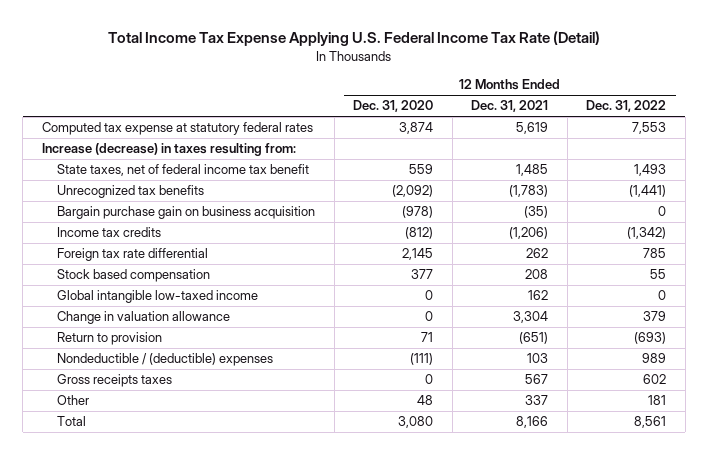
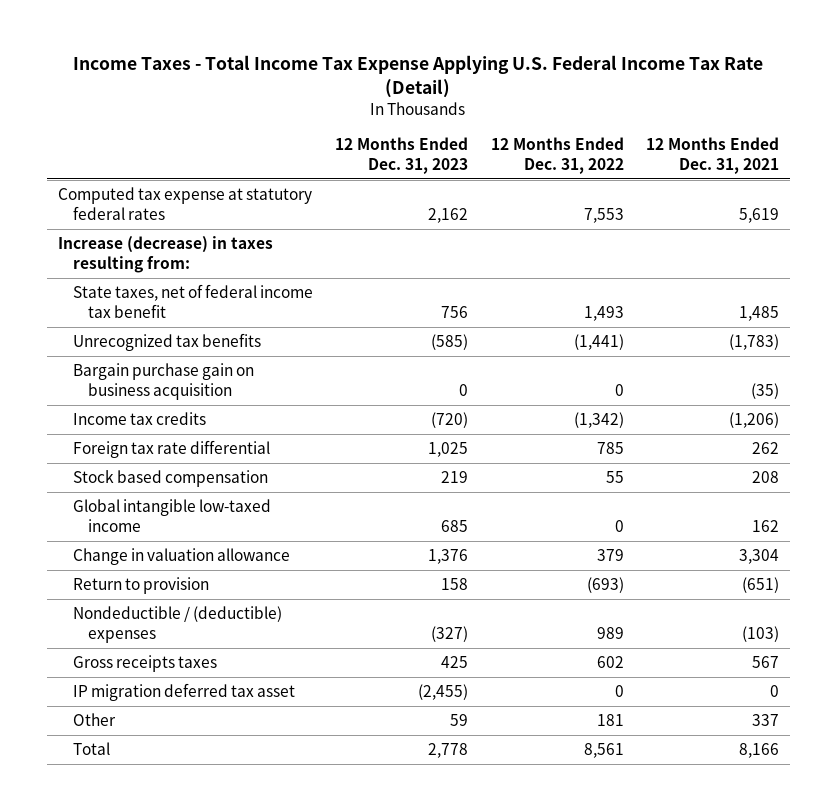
[108,31,601,47] Total Income Tax Expense Applying U.S. Federal Income Tax Rate (Detail) -> [73,55,764,99] Income Taxes - Total Income Tax Expense Applying U.S. Federal Income Tax Rate (Detail)
[353,100,434,113] Dec. 31, 2020 -> none
none -> [335,137,469,174] 12 Months Ended Dec. 31, 2023
[527,353,549,364] 103 -> [741,625,779,642] (103)
none -> [72,683,295,702] IP migration deferred tax asset

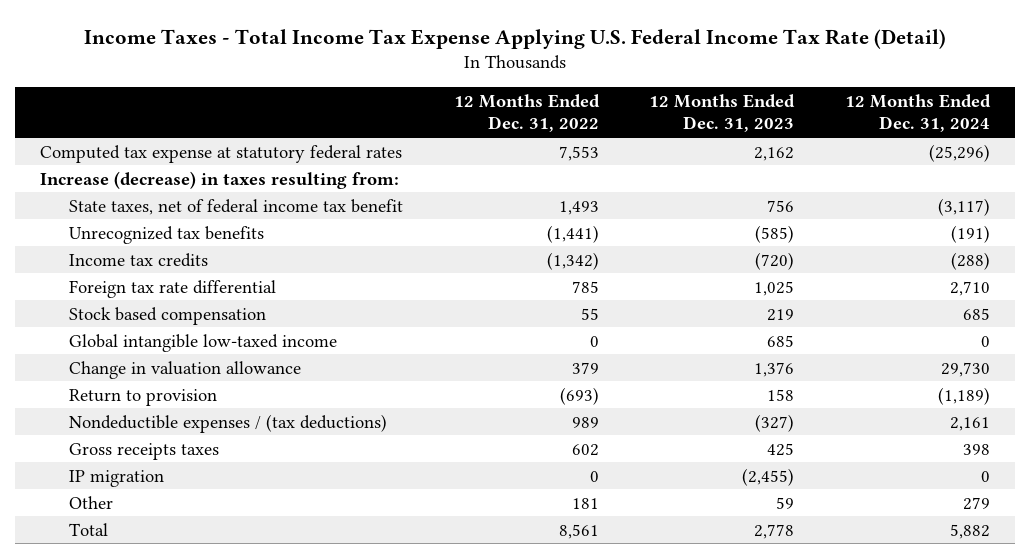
[645,137,779,174] 12 Months Ended Dec. 31, 2021 -> none
none -> [844,93,991,133] 12 Months Ended Dec. 31, 2024
[72,363,254,400] Bargain purchase gain on business acquisition -> none
[72,606,282,643] Nondeductible / (deductible) expenses -> [69,413,388,433] Nondeductible expenses / (tax deductions)
[72,683,295,702] IP migration deferred tax asset -> [69,469,165,487] IP migration

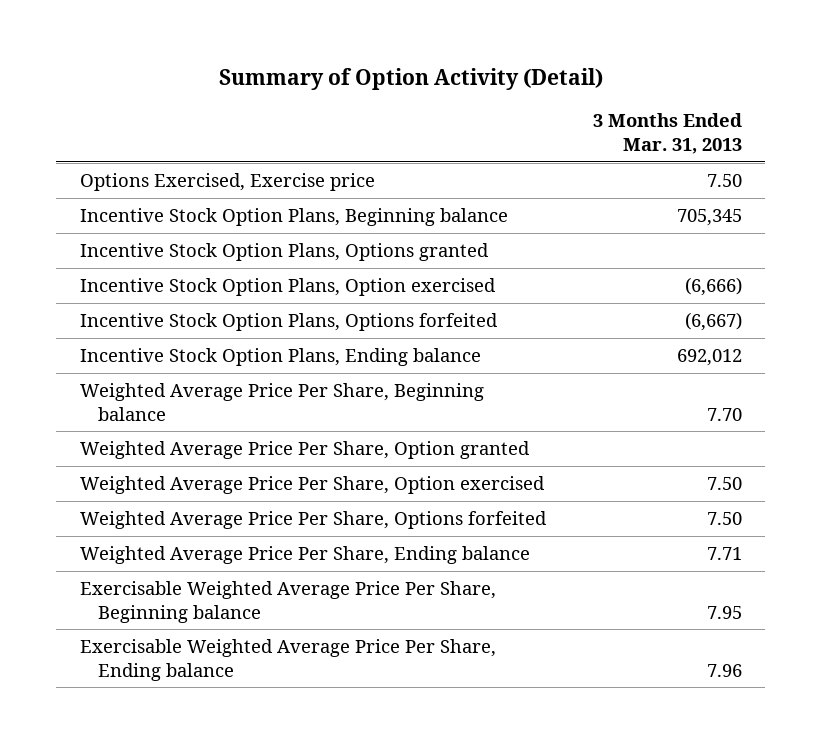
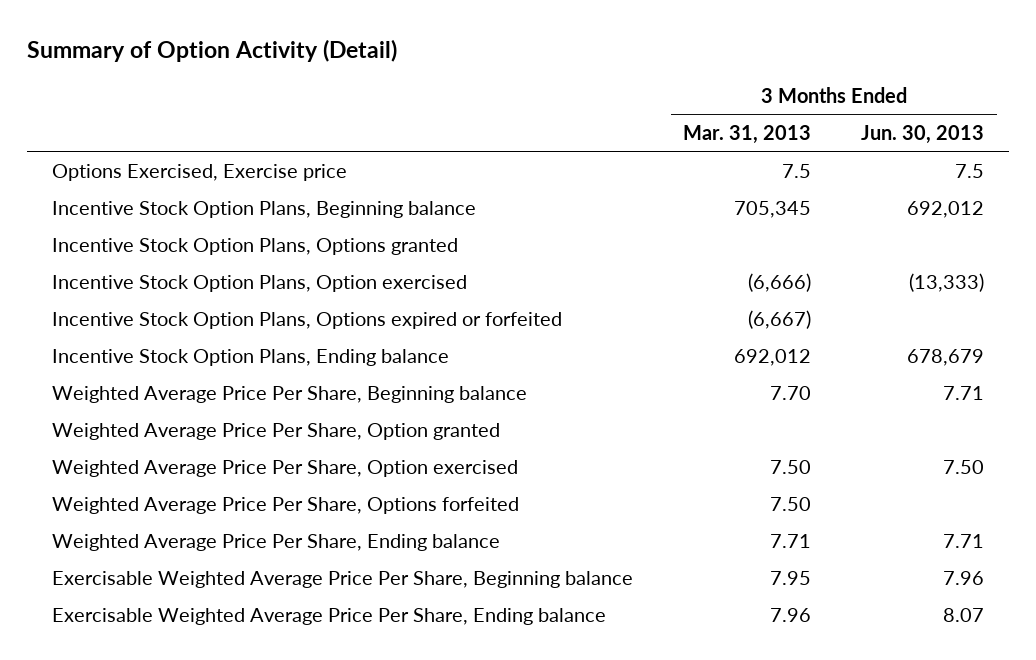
none -> [861,124,985,144] Jun. 30, 2013
[706,174,742,188] 7.50 -> [782,163,812,178] 7.5
[79,313,498,332] Incentive Stock Option Plans, Options forfeited -> [52,311,563,329] Incentive Stock Option Plans, Options expired or forfeited

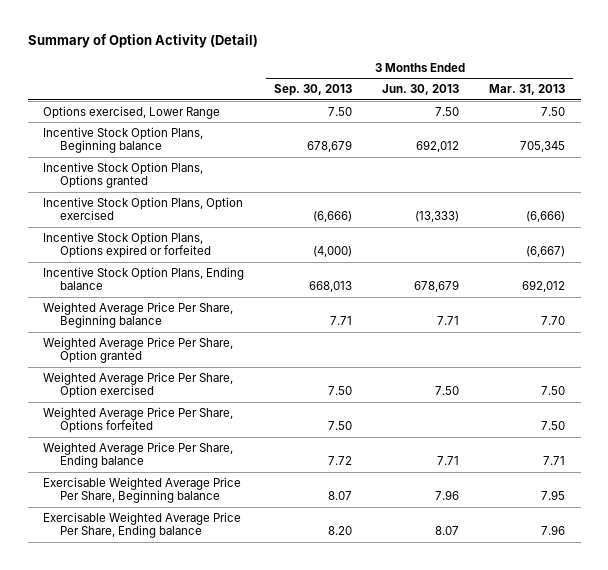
none -> [274,84,353,97] Sep. 30, 2013
[52,163,348,181] Options Exercised, Exercise price -> [42,105,220,119] Options exercised, Lower Range
[782,163,812,178] 7.5 -> [541,106,566,116] 7.50
[955,163,985,178] 7.5 -> [435,106,460,116] 7.50

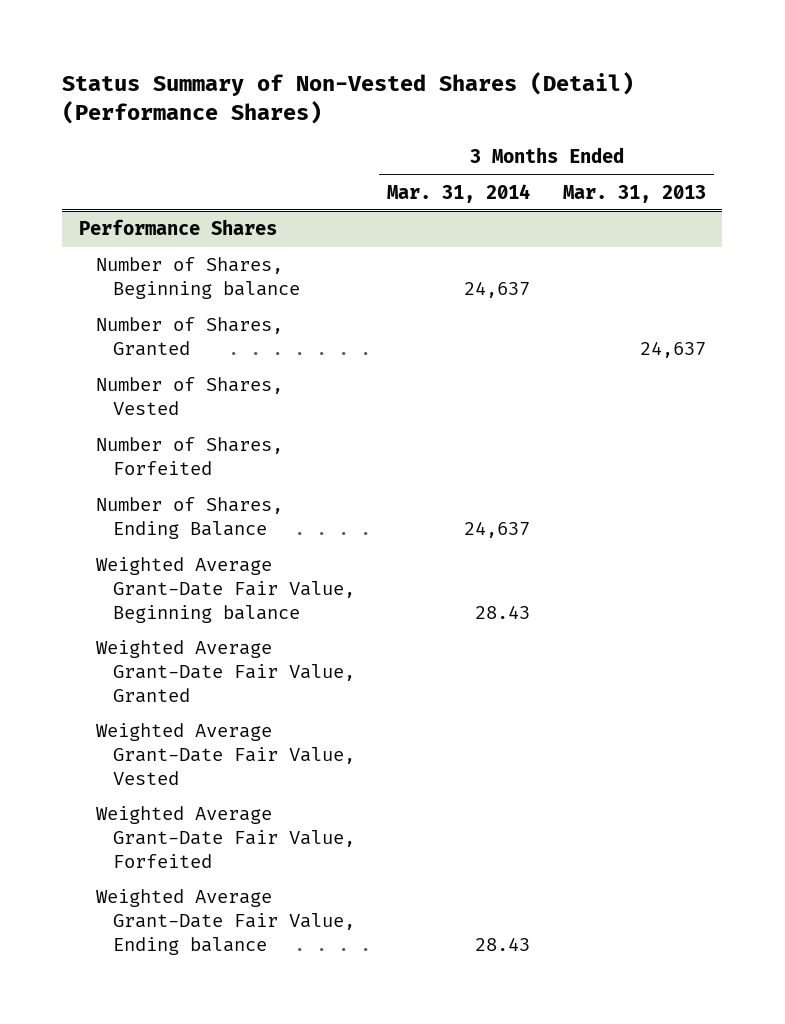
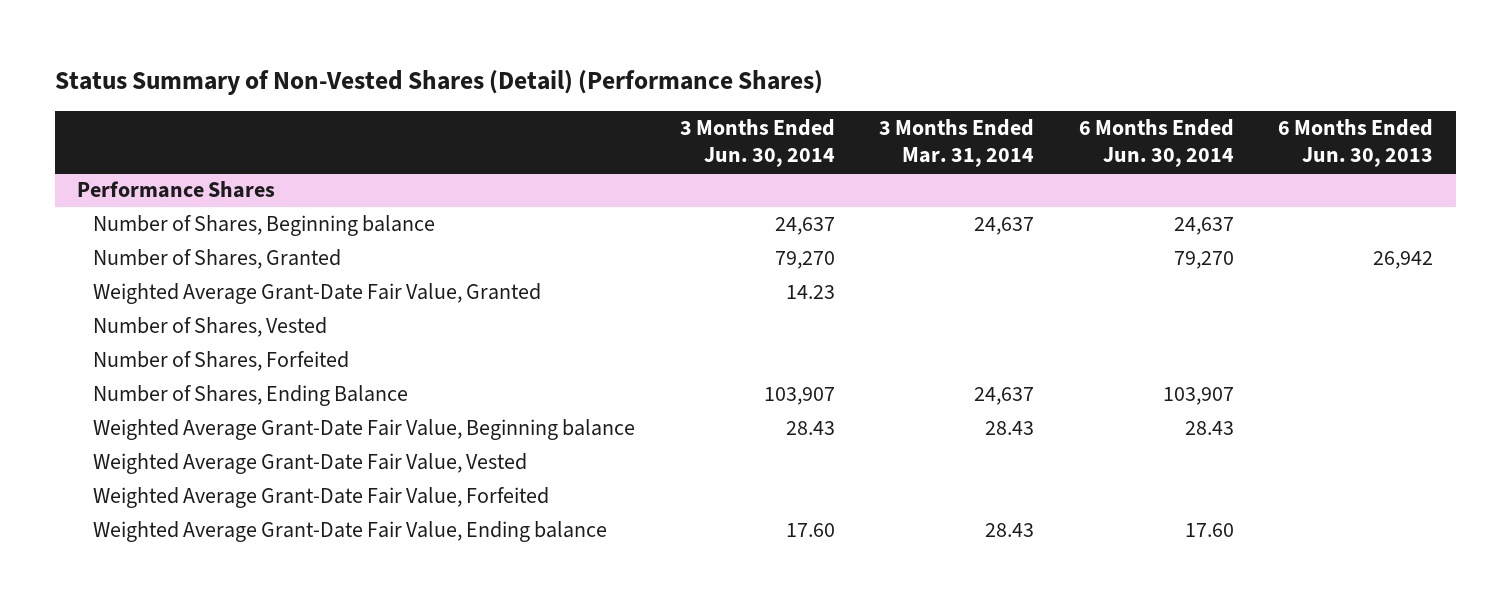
[562,184,706,203] Mar. 31, 2013 -> none
none -> [679,119,835,168] 3 Months Ended Jun. 30, 2014
none -> [1078,119,1234,168] 6 Months Ended Jun. 30, 2014
none -> [1278,119,1434,168] 6 Months Ended Jun. 30, 2013
[95,640,355,704] Weighted Average Grant-Date Fair Value, Granted -> [93,283,542,305] Weighted Average Grant-Date Fair Value, Granted

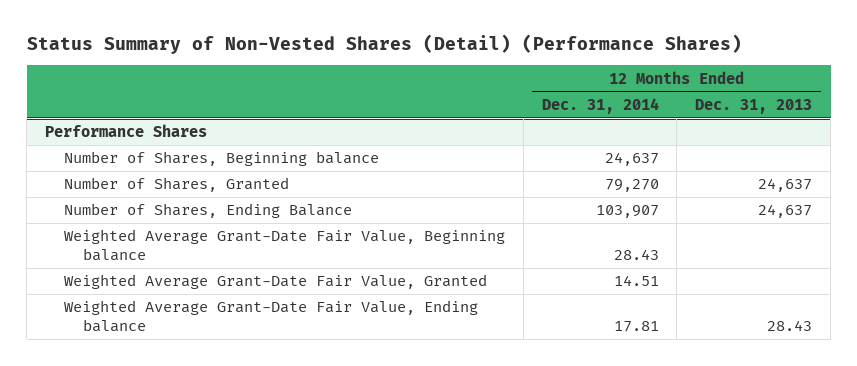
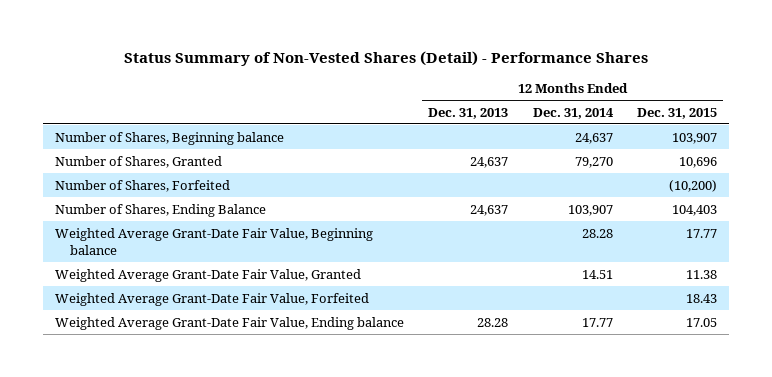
[26,34,742,55] Status Summary of Non-Vested Shares (Detail) (Performance Shares) -> [124,51,649,67] Status Summary of Non-Vested Shares (Detail) - Performance Shares
none -> [637,107,718,119] Dec. 31, 2015
[44,124,207,138] Performance Shares -> none
none -> [55,179,231,192] Number of Shares, Forfeited
[613,249,659,261] 28.43 -> [581,228,613,238] 28.28
none -> [55,292,370,306] Weighted Average Grant-Date Fair Value, Forfeited
[613,321,659,333] 17.81 -> [581,317,613,327] 17.77
[767,320,813,332] 28.43 -> [477,317,509,327] 28.28

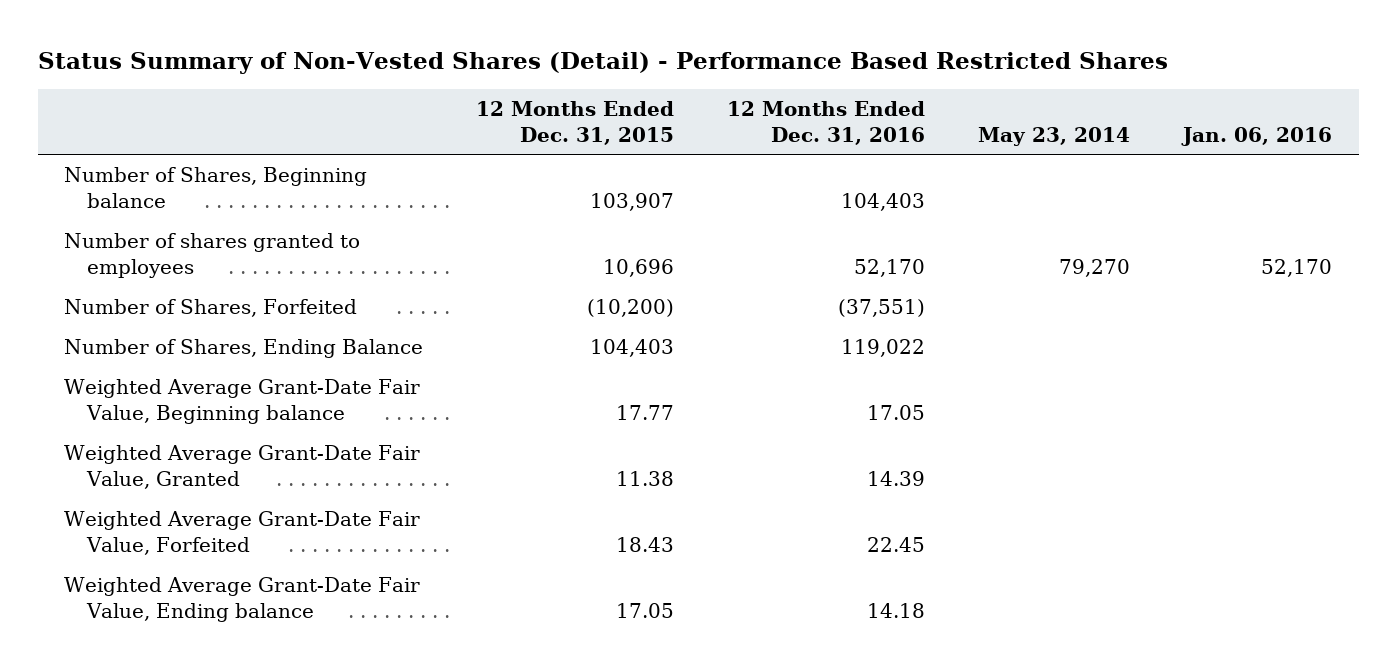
[124,51,649,67] Status Summary of Non-Vested Shares (Detail) - Performance Shares -> [37,51,1168,74] Status Summary of Non-Vested Shares (Detail) - Performance Based Restricted Shares
[428,107,509,119] Dec. 31, 2013 -> none
[532,107,614,119] Dec. 31, 2014 -> none
none -> [727,100,926,145] 12 Months Ended Dec. 31, 2016
none -> [978,126,1131,146] May 23, 2014
none -> [1181,126,1333,146] Jan. 06, 2016
[55,155,223,168] Number of Shares, Granted -> [64,233,361,278] Number of shares granted to employees

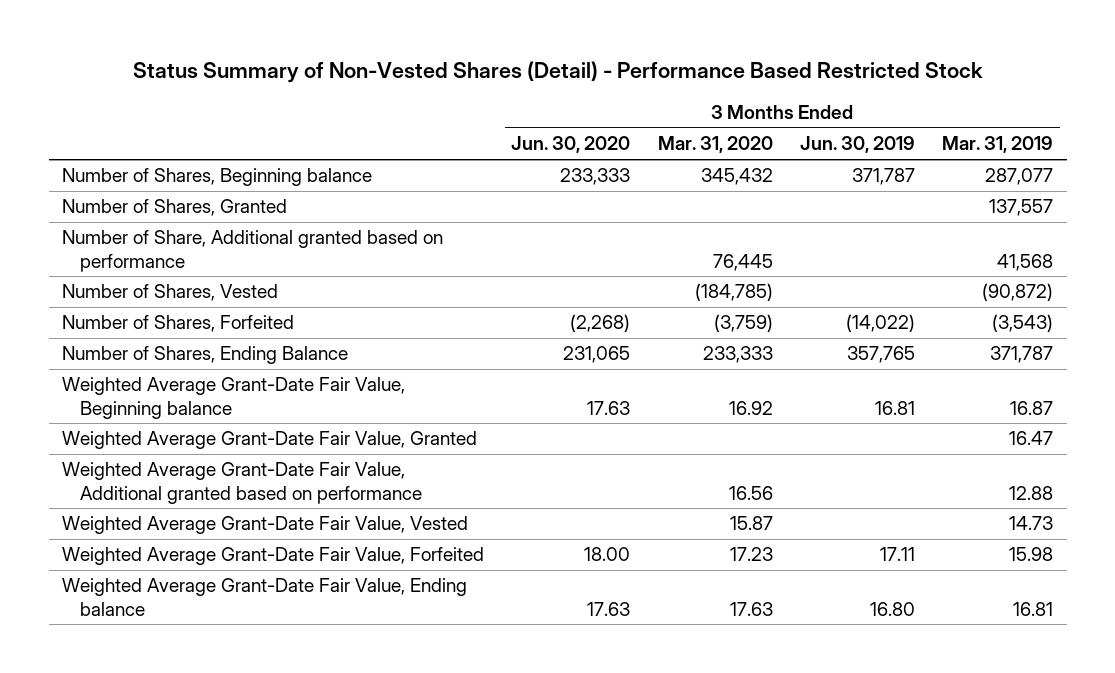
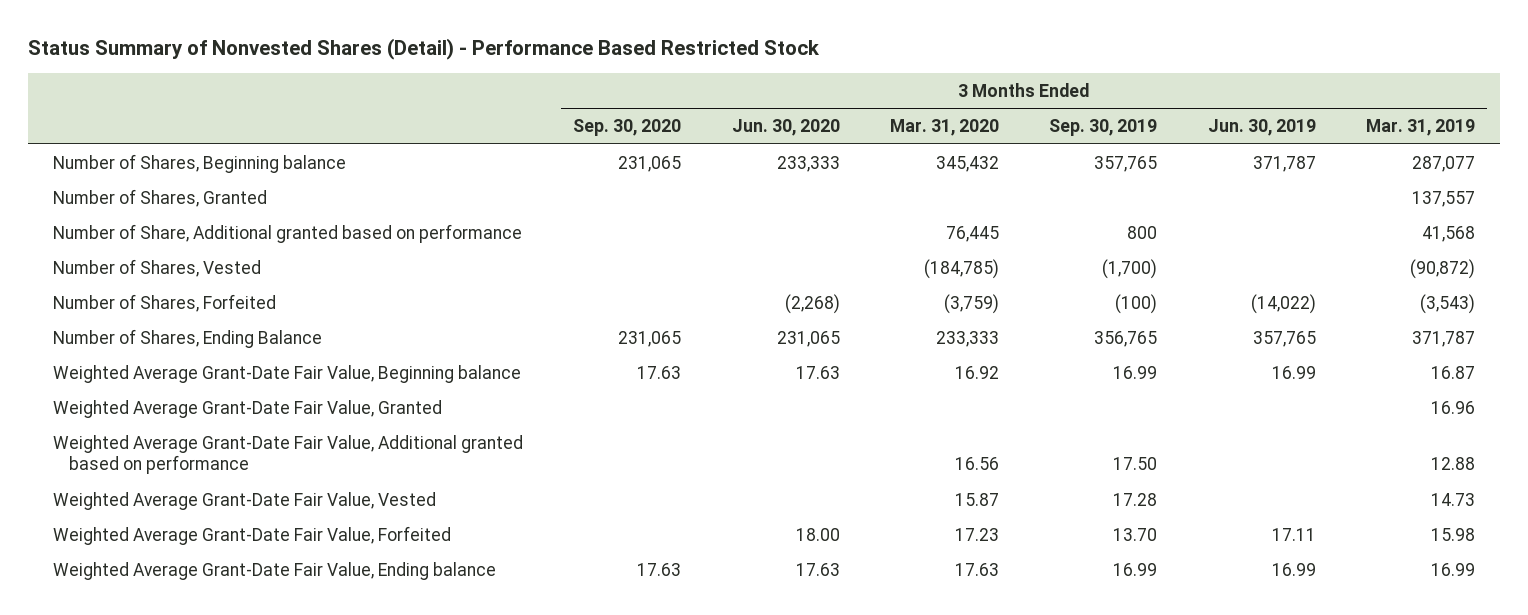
[132,60,983,83] Status Summary of Non-Vested Shares (Detail) - Performance Based Restricted Stock -> [27,38,820,61] Status Summary of Nonvested Shares (Detail) - Performance Based Restricted Stock
none -> [573,119,682,137] Sep. 30, 2020
none -> [1049,119,1158,137] Sep. 30, 2019
[874,400,915,415] 16.81 -> [1271,365,1316,379] 16.99
[1009,431,1054,446] 16.47 -> [1430,400,1475,414] 16.96
[869,601,915,616] 16.80 -> [1271,562,1316,576] 16.99
[1013,601,1054,616] 16.81 -> [1430,562,1475,576] 16.99

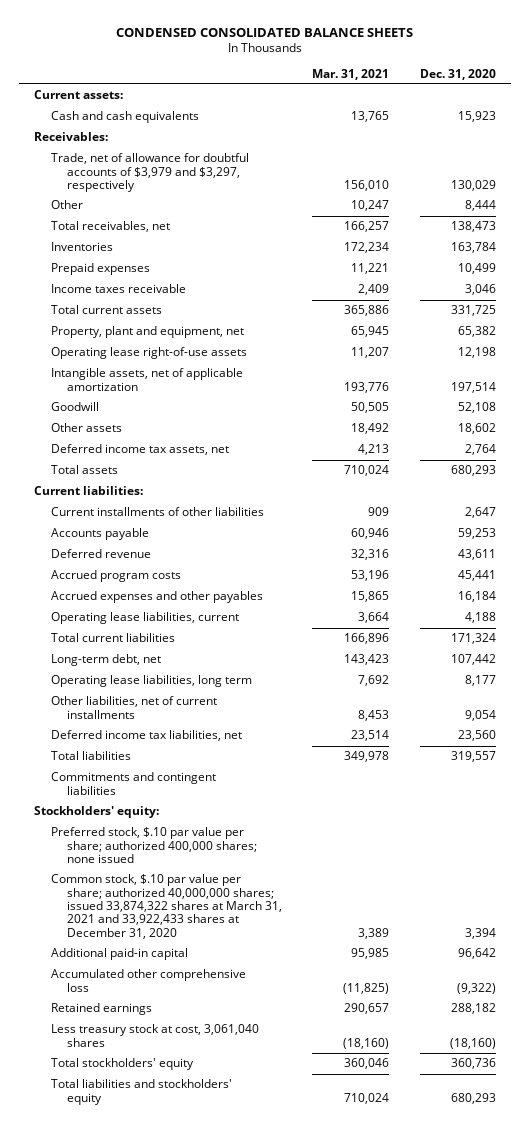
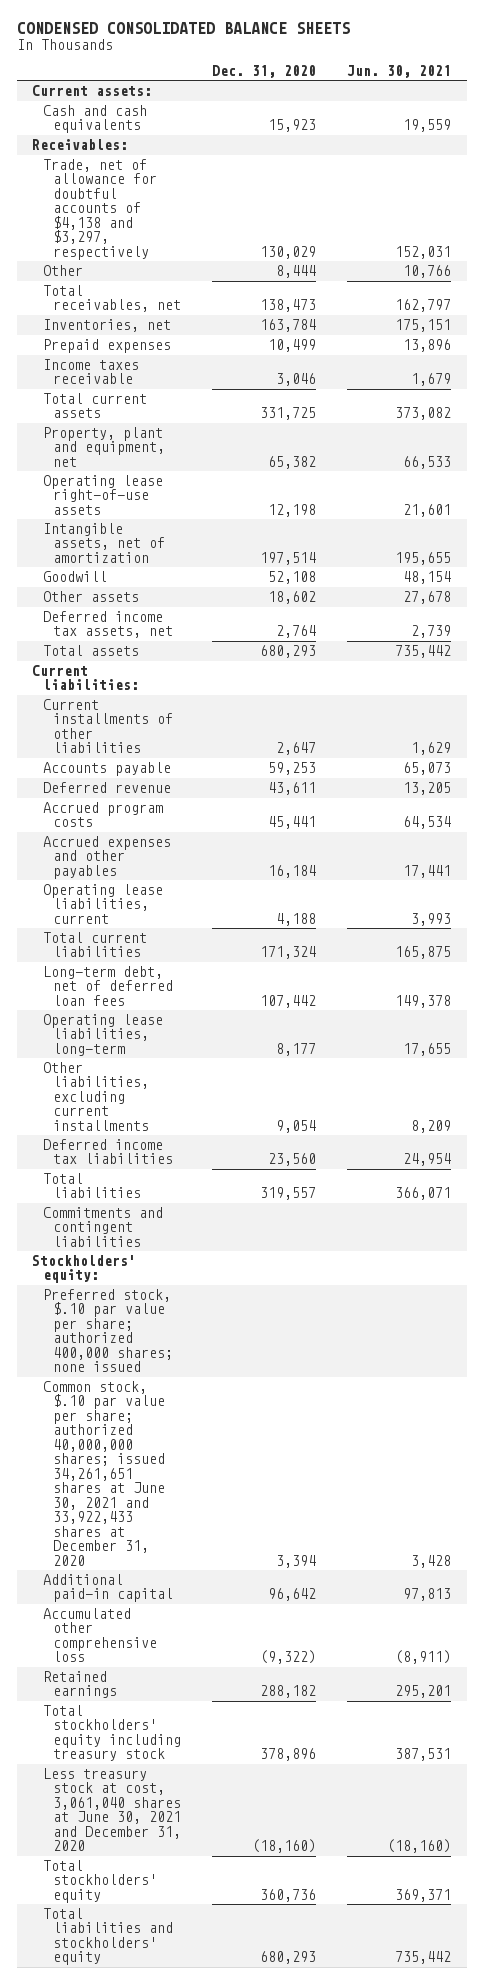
[312,68,390,80] Mar. 31, 2021 -> none
none -> [347,64,452,78] Jun. 30, 2021
[50,153,249,193] Trade, net of allowance for doubtful accounts of $3,979 and $3,297, respectively -> [42,158,158,260] Trade, net of allowance for doubtful accounts of $4,138 and $3,297, respectively
[50,242,113,252] Inventories -> [42,318,171,332] Inventories, net
[50,368,243,391] Intangible assets, net of applicable amortization -> [42,522,166,563] Intangible assets, net of amortization
[50,654,161,667] Long-term debt, net -> [42,965,174,1006] Long-term debt, net of deferred loan fees
[50,675,252,688] Operating lease liabilities, long term -> [42,1013,163,1056] Operating lease liabilities, long-term
[50,696,217,719] Other liabilities, net of current installments -> [42,1061,150,1131] Other liabilities, excluding current installments
[50,730,242,742] Deferred income tax liabilities, net -> [42,1138,174,1165] Deferred income tax liabilities
[50,874,282,939] Common stock, $.10 par value per share; authorized 40,000,000 shares; issued 33,874,322 shares at March 31, 2021 and 33,922,433 shares at December 31, 2020 -> [42,1380,166,1566] Common stock, $.10 par value per share; authorized 40,000,000 shares; issued 34,261,651 shares at June 30, 2021 and 33,922,433 shares at December 31, 2020
none -> [42,1704,182,1762] Total stockholders' equity including treasury stock
[50,1024,259,1047] Less treasury stock at cost, 3,061,040 shares -> [42,1767,182,1852] Less treasury stock at cost, 3,061,040 shares at June 30, 2021 and December 31, 2020

